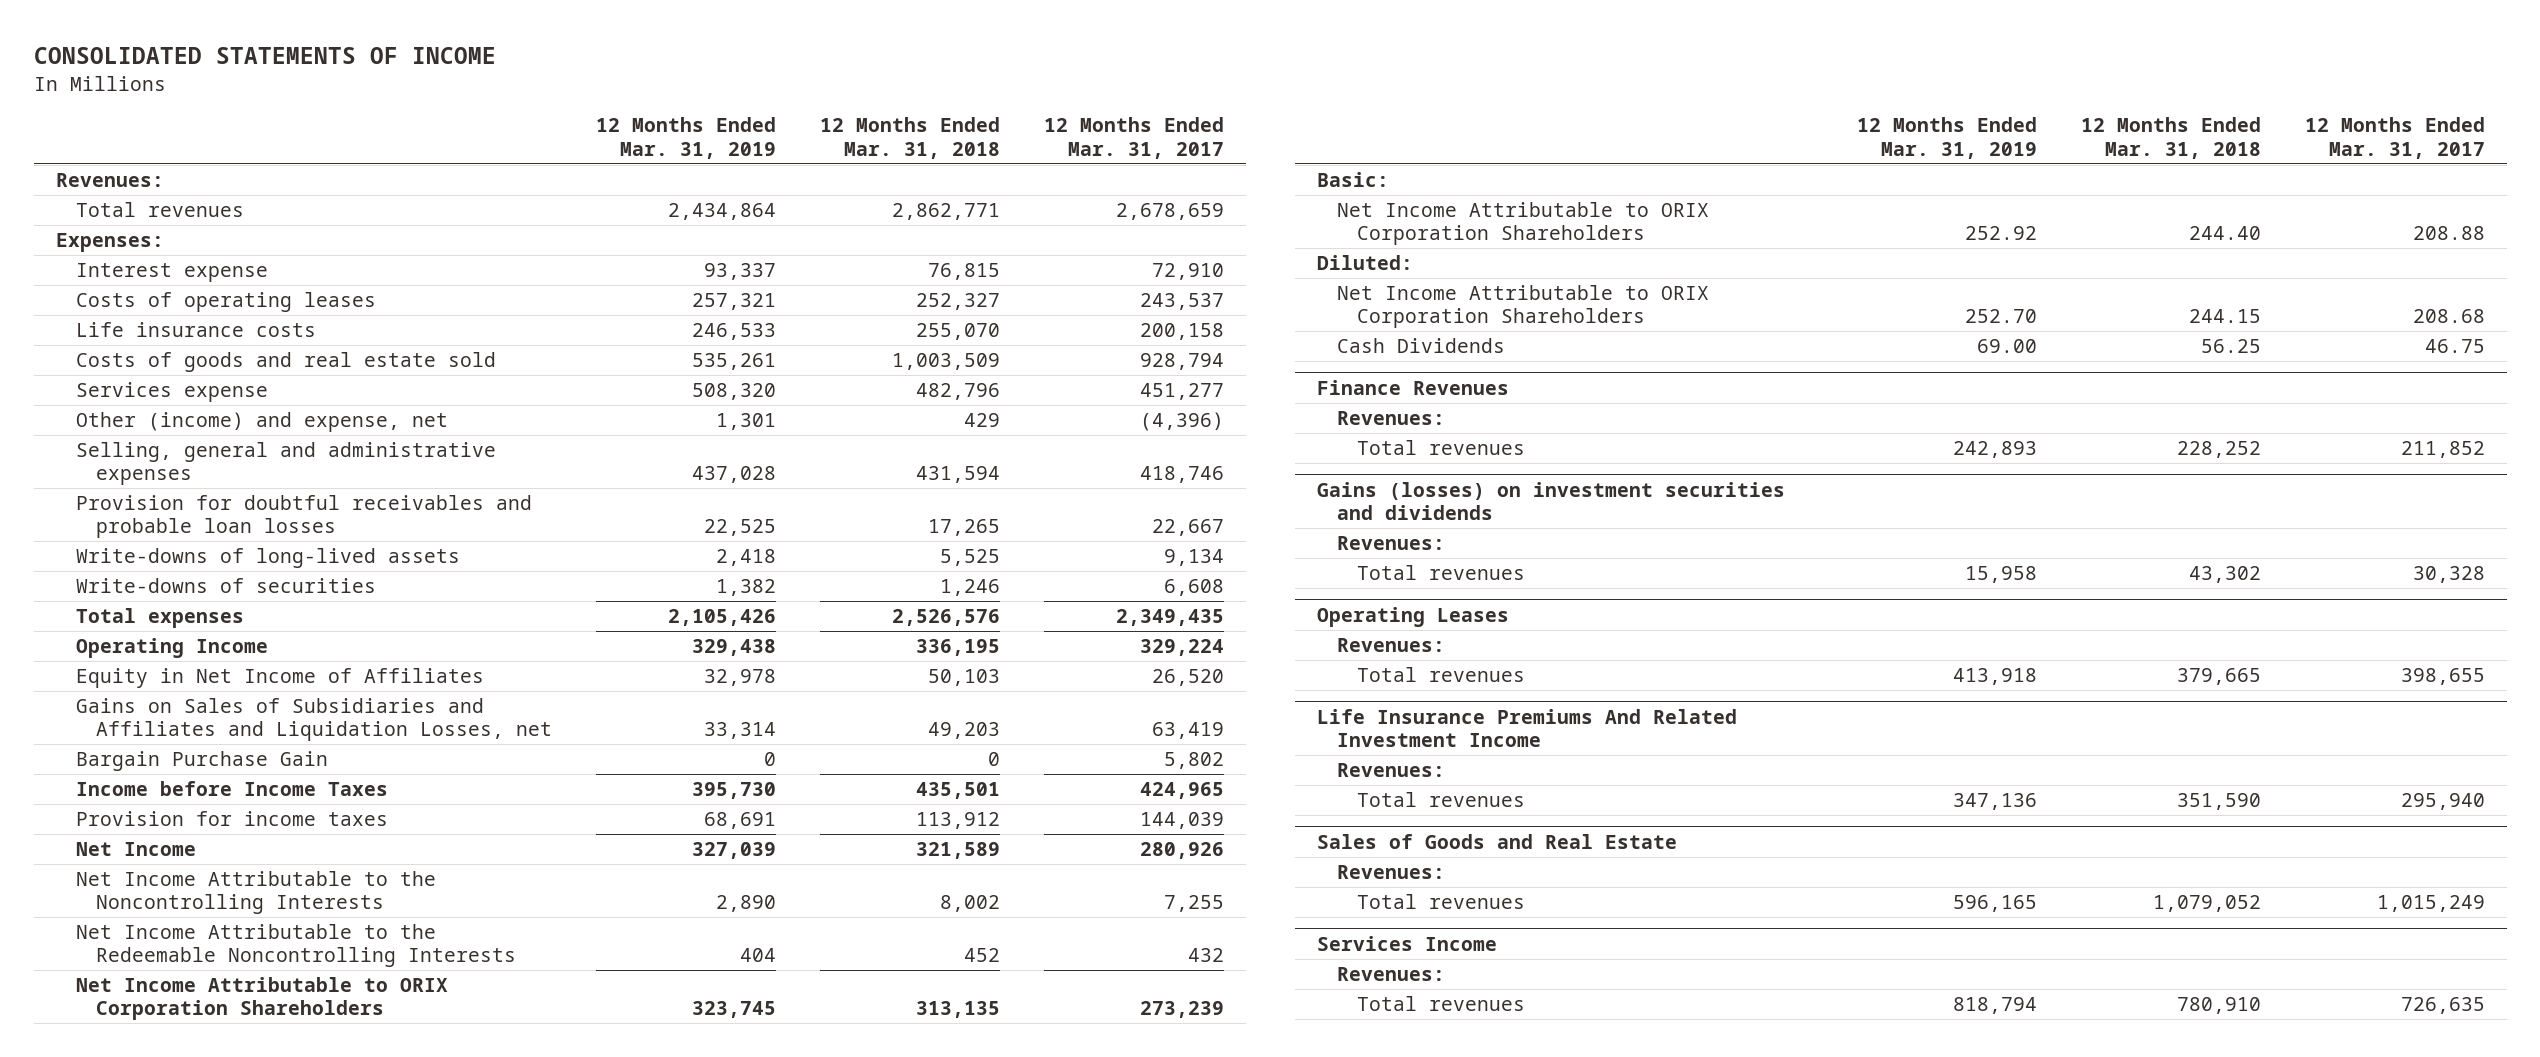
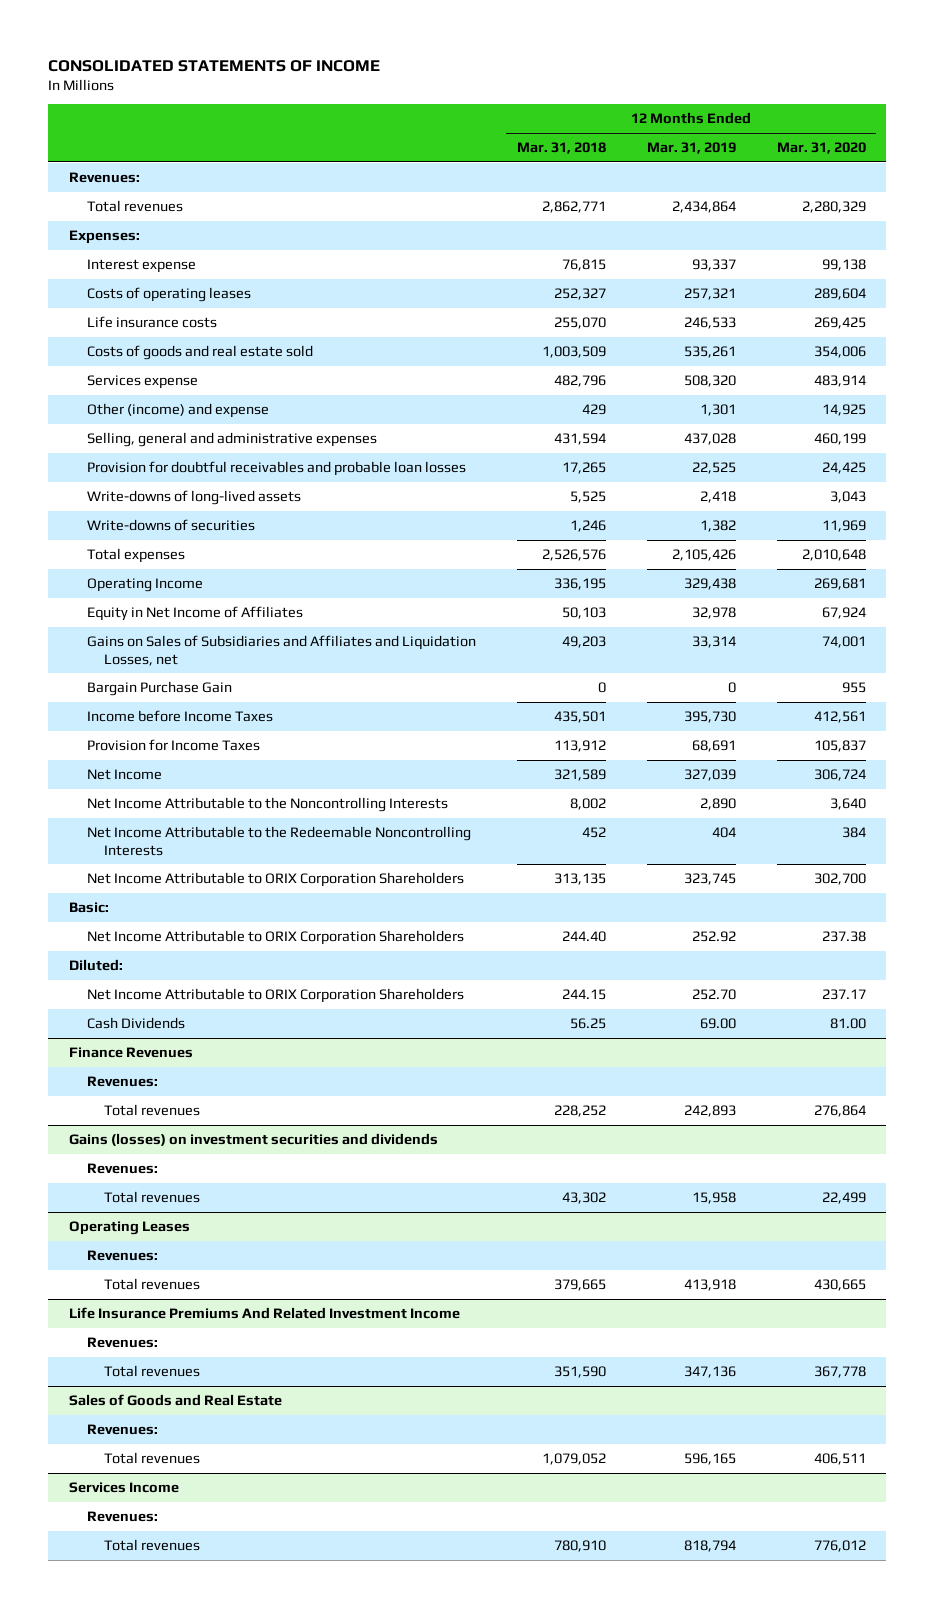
[1043,117,1224,159] 12 Months Ended Mar. 31, 2017 -> none
none -> [776,142,866,155] Mar. 31, 2020
[75,412,448,433] Other (income) and expense, net -> [86,403,269,419] Other (income) and expense
[75,811,388,827] Provision for income taxes -> [86,739,260,752] Provision for Income Taxes

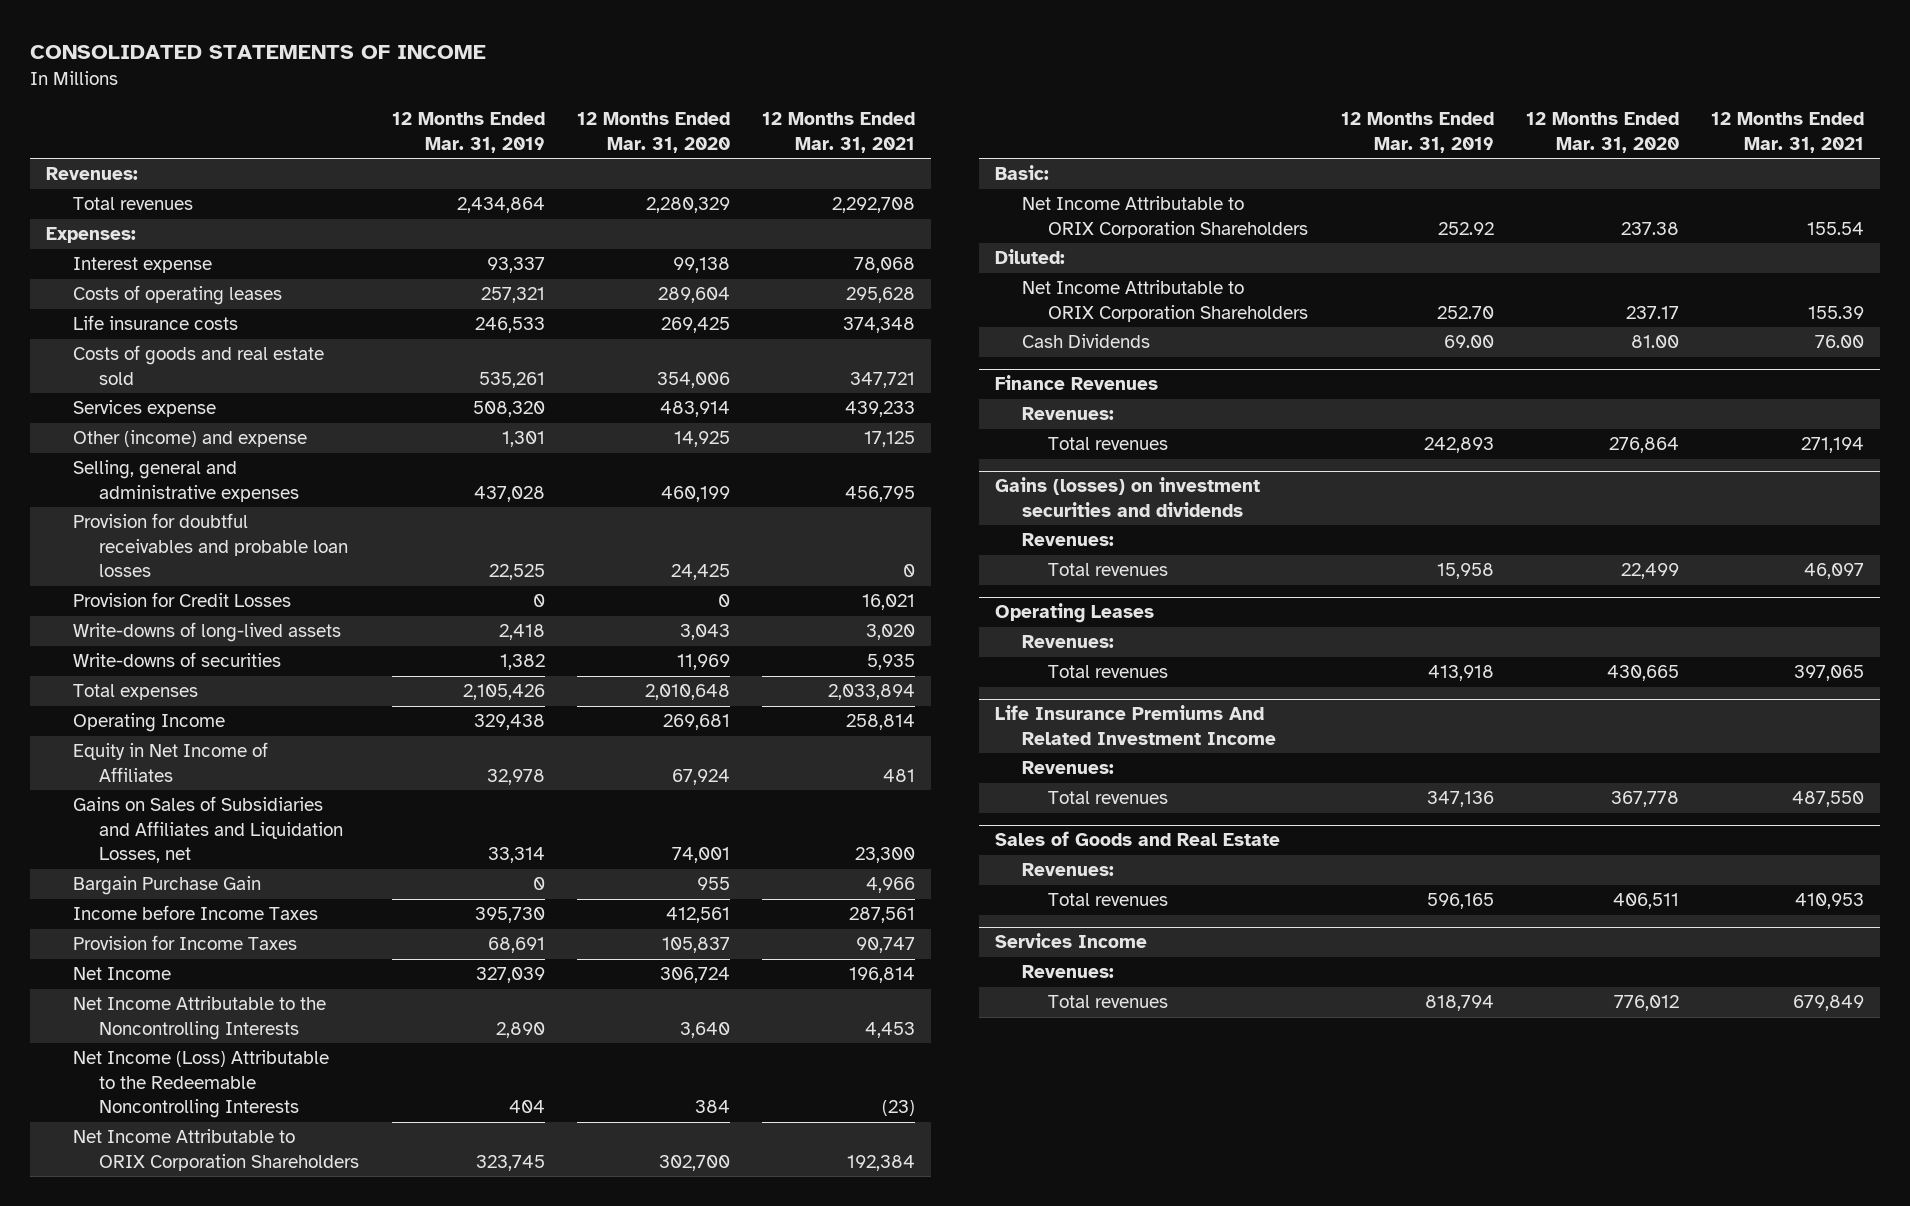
[516,142,606,155] Mar. 31, 2018 -> none
none -> [762,112,916,153] 12 Months Ended Mar. 31, 2021
none -> [72,592,291,608] Provision for Credit Losses
[86,826,471,856] Net Income Attributable to the Redeemable Noncontrolling Interests -> [72,1050,329,1119] Net Income (Loss) Attributable to the Redeemable Noncontrolling Interests

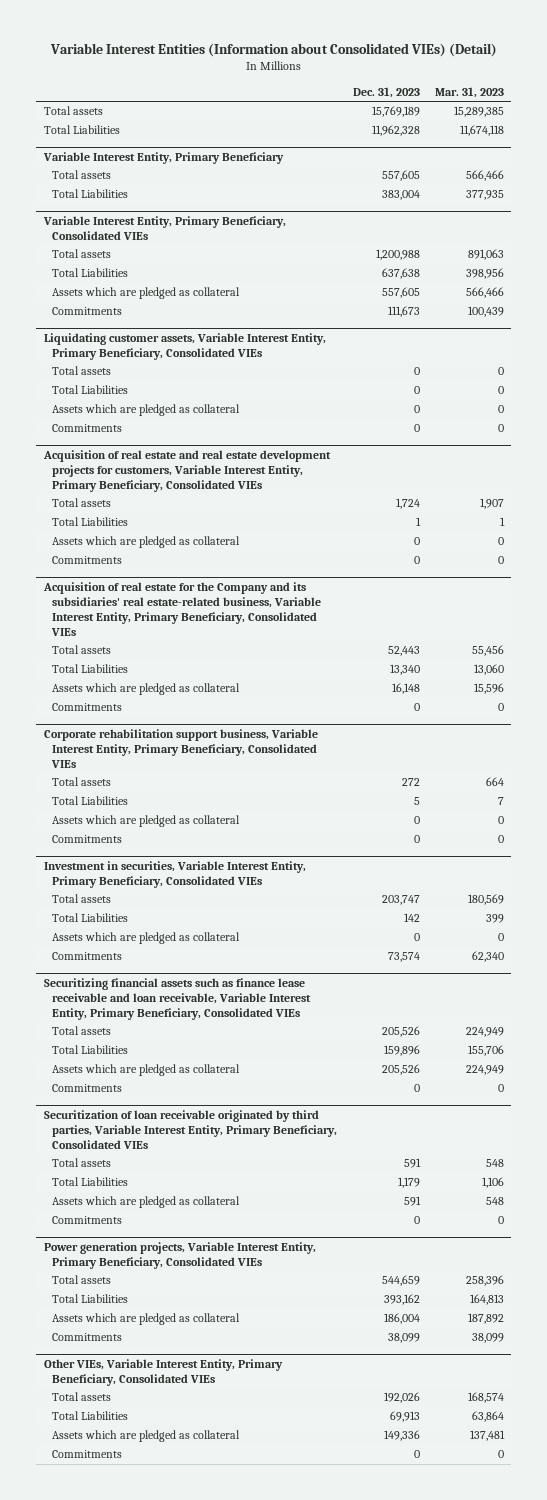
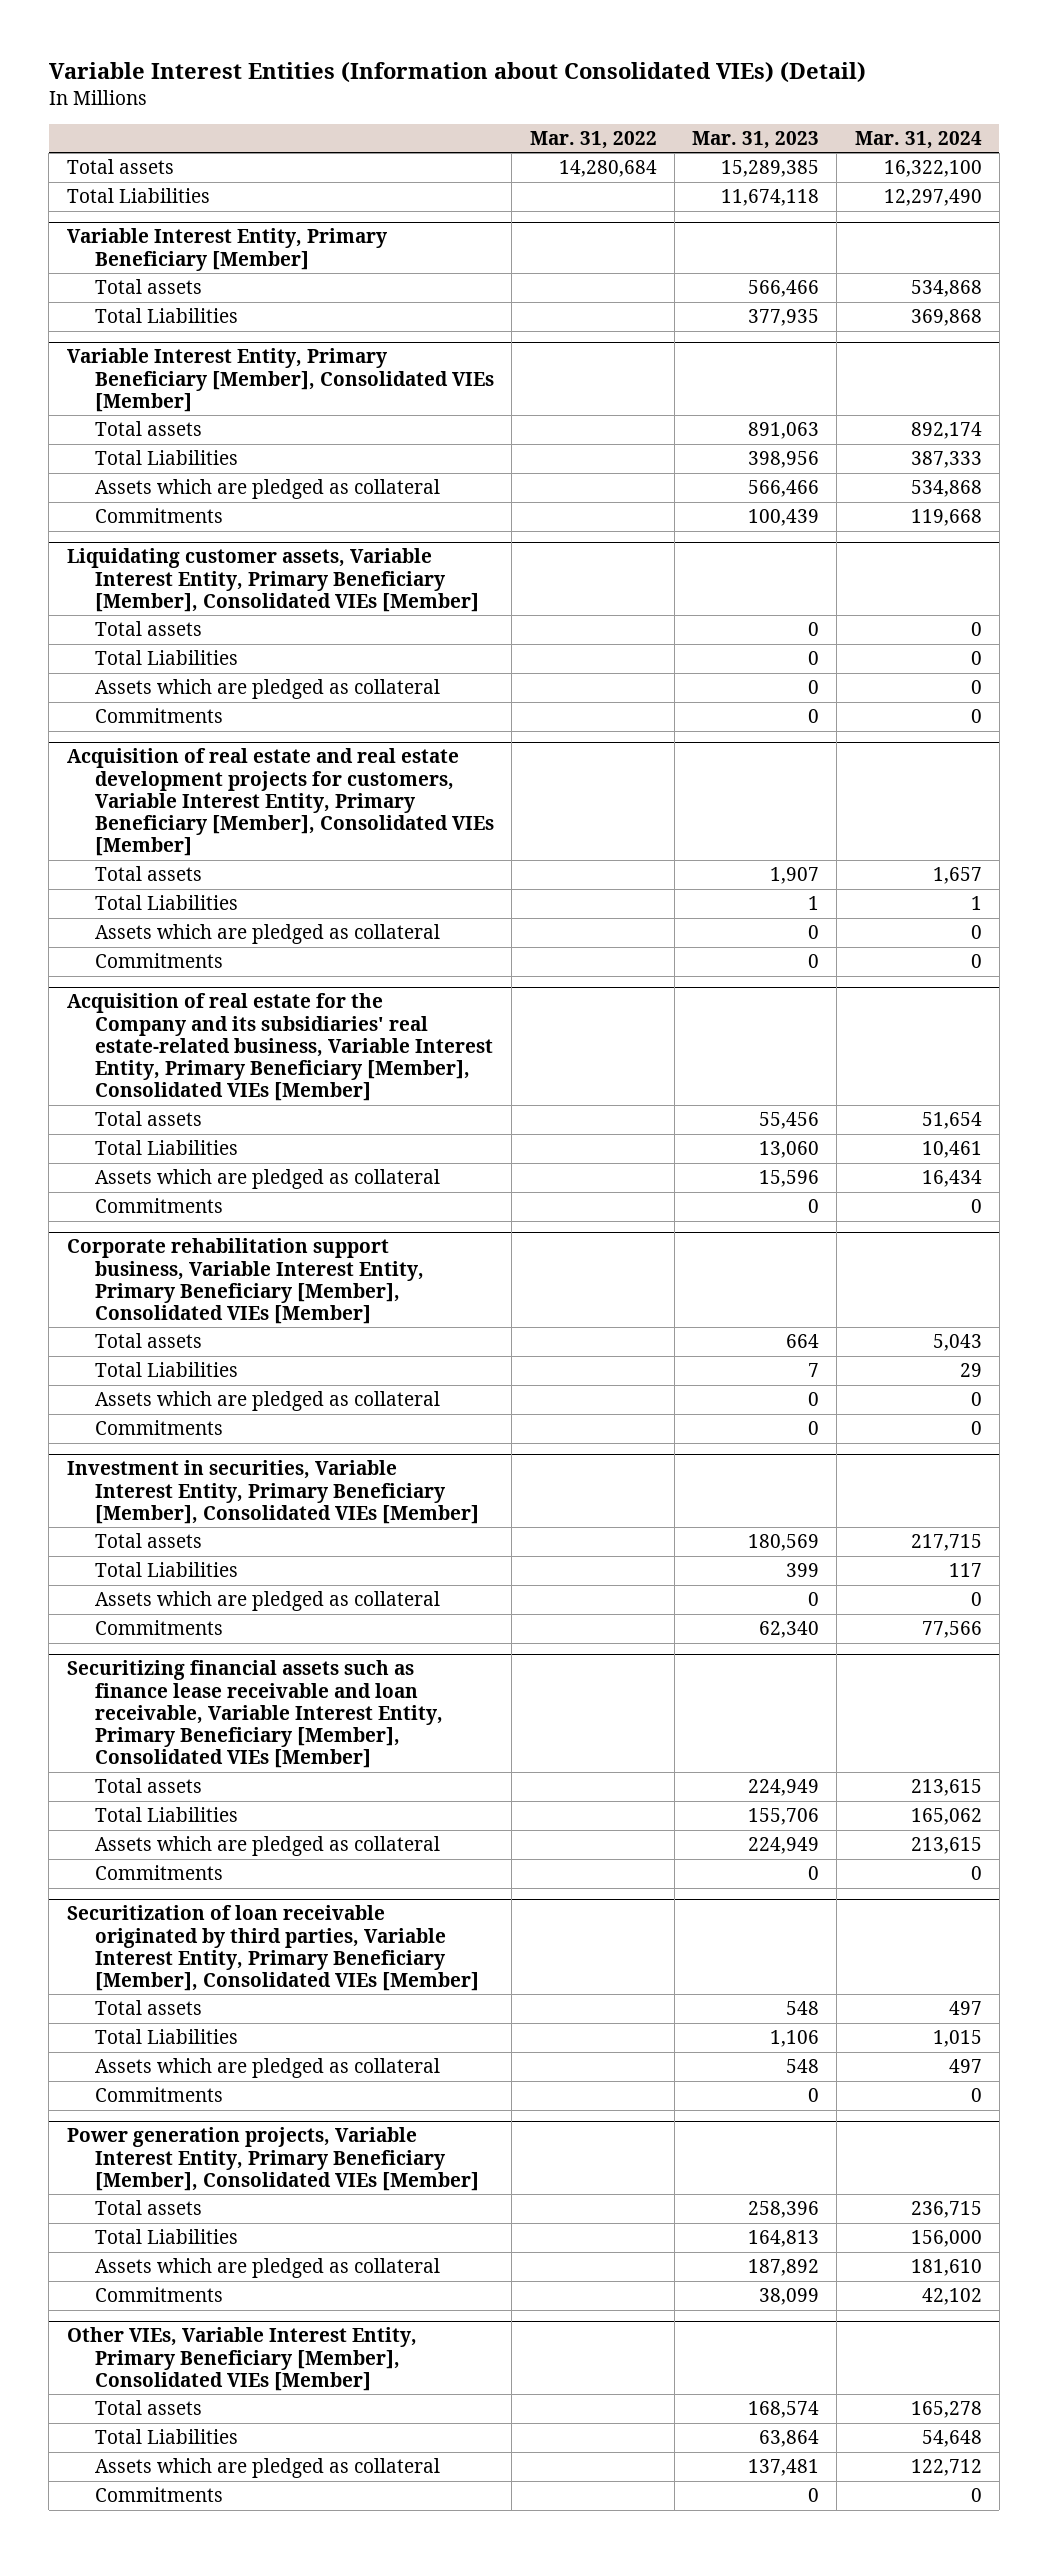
[352,86,420,98] Dec. 31, 2023 -> none
none -> [529,131,657,150] Mar. 31, 2022
none -> [854,131,982,150] Mar. 31, 2024
[42,151,284,164] Variable Interest Entity, Primary Beneficiary -> [66,228,387,271] Variable Interest Entity, Primary Beneficiary [Member]
[42,215,286,240] Variable Interest Entity, Primary Beneficiary, Consolidated VIEs -> [66,348,495,412] Variable Interest Entity, Primary Beneficiary [Member], Consolidated VIEs [Member]
[43,332,326,360] Liquidating customer assets, Variable Interest Entity, Primary Beneficiary, Consolidated VIEs -> [66,548,480,612] Liquidating customer assets, Variable Interest Entity, Primary Beneficiary [Member], Consolidated VIEs [Member]
[42,449,331,492] Acquisition of real estate and real estate development projects for customers, Variable Interest Entity, Primary Beneficiary, Consolidated VIEs -> [66,748,495,857] Acquisition of real estate and real estate development projects for customers, Variable Interest Entity, Primary Beneficiary [Member], Consolidated VIEs [Member]
[42,581,322,636] Acquisition of real estate for the Company and its subsidiaries' real estate-related business, Variable Interest Entity, Primary Beneficiary, Consolidated VIEs -> [66,993,494,1102] Acquisition of real estate for the Company and its subsidiaries' real estate-related business, Variable Interest Entity, Primary Beneficiary [Member], Consolidated VIEs [Member]
[43,728,318,768] Corporate rehabilitation support business, Variable Interest Entity, Primary Beneficiary, Consolidated VIEs -> [66,1238,425,1325] Corporate rehabilitation support business, Variable Interest Entity, Primary Beneficiary [Member], Consolidated VIEs [Member]
[43,860,306,888] Investment in securities, Variable Interest Entity, Primary Beneficiary, Consolidated VIEs -> [66,1460,480,1524] Investment in securities, Variable Interest Entity, Primary Beneficiary [Member], Consolidated VIEs [Member]
[43,977,312,1020] Securitizing financial assets such as finance lease receivable and loan receivable, Variable Interest Entity, Primary Beneficiary, Consolidated VIEs -> [66,1660,444,1769] Securitizing financial assets such as finance lease receivable and loan receivable, Variable Interest Entity, Primary Beneficiary [Member], Consolidated VIEs [Member]
[43,1109,338,1149] Securitization of loan receivable originated by third parties, Variable Interest Entity, Primary Beneficiary, Consolidated VIEs -> [66,1905,480,1992] Securitization of loan receivable originated by third parties, Variable Interest Entity, Primary Beneficiary [Member], Consolidated VIEs [Member]
[43,1241,316,1269] Power generation projects, Variable Interest Entity, Primary Beneficiary, Consolidated VIEs -> [66,2127,480,2191] Power generation projects, Variable Interest Entity, Primary Beneficiary [Member], Consolidated VIEs [Member]
[43,1358,283,1386] Other VIEs, Variable Interest Entity, Primary Beneficiary, Consolidated VIEs -> [66,2327,417,2391] Other VIEs, Variable Interest Entity, Primary Beneficiary [Member], Consolidated VIEs [Member]

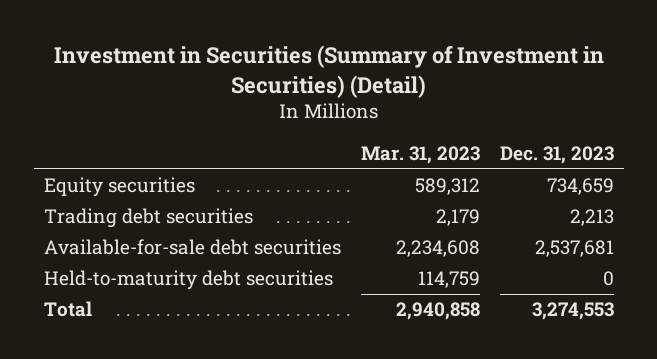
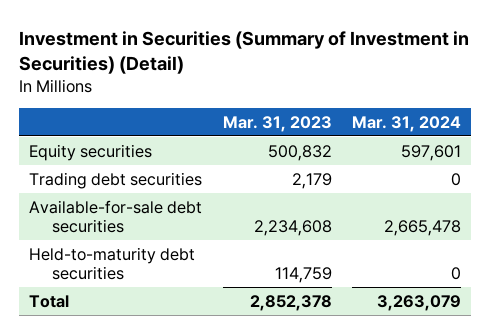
[499,145,614,164] Dec. 31, 2023 -> none
none -> [352,115,462,132] Mar. 31, 2024
[414,178,480,196] 589,312 -> [267,144,332,161] 500,832
[395,302,480,321] 2,940,858 -> [249,294,332,311] 2,852,378

